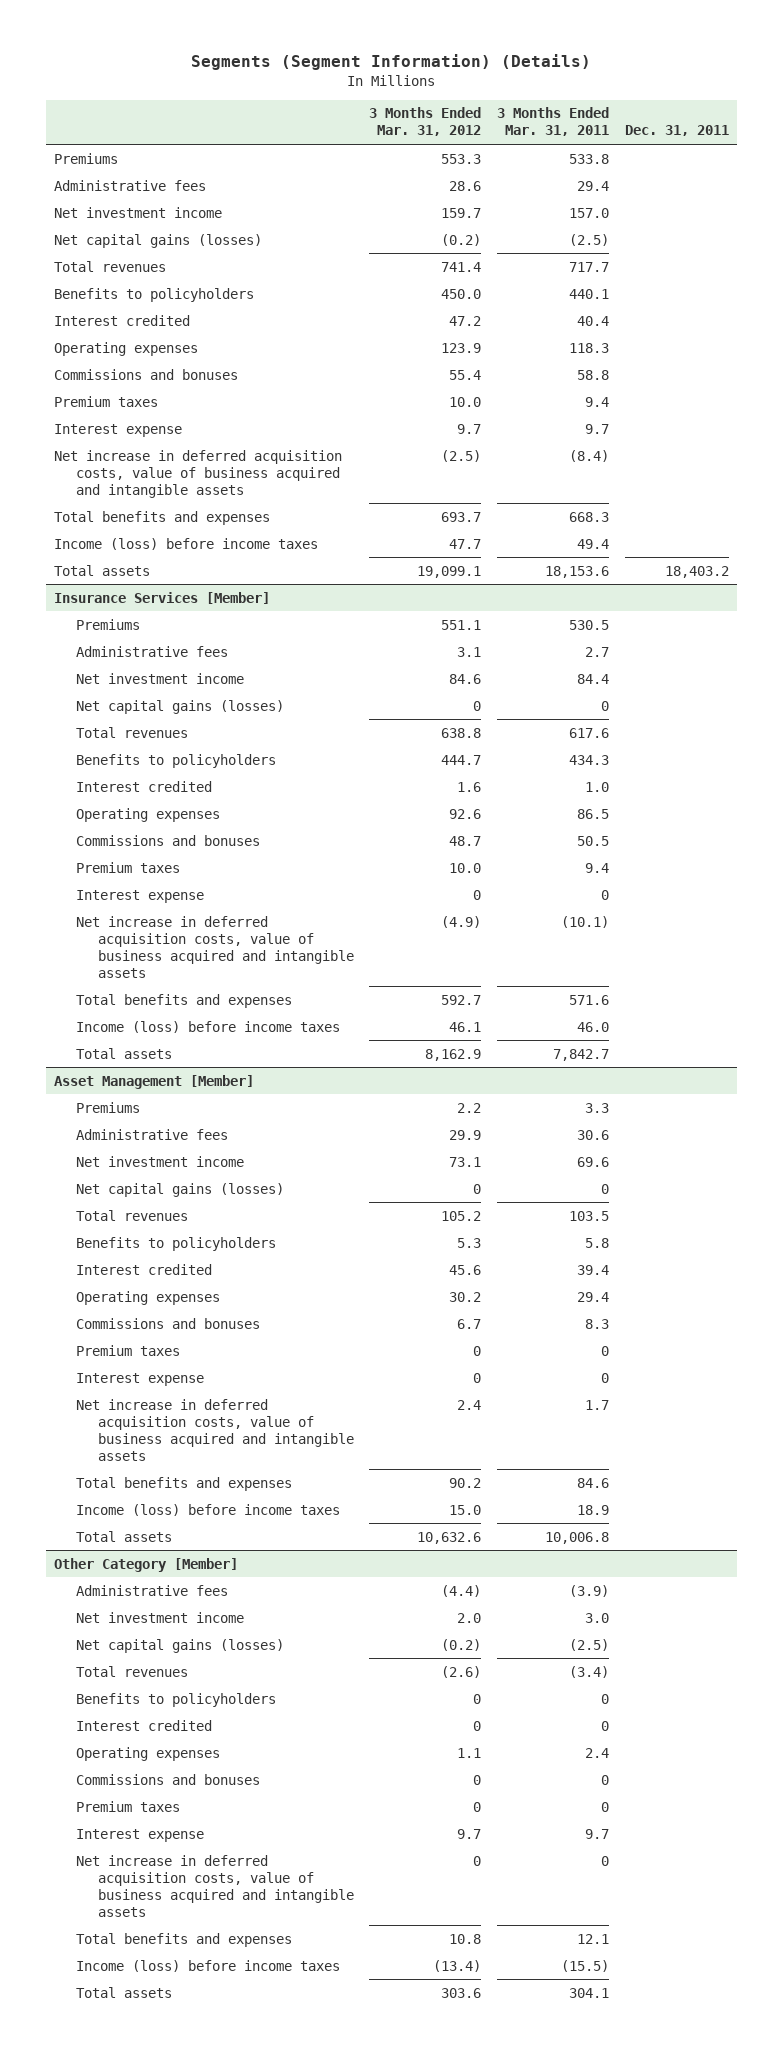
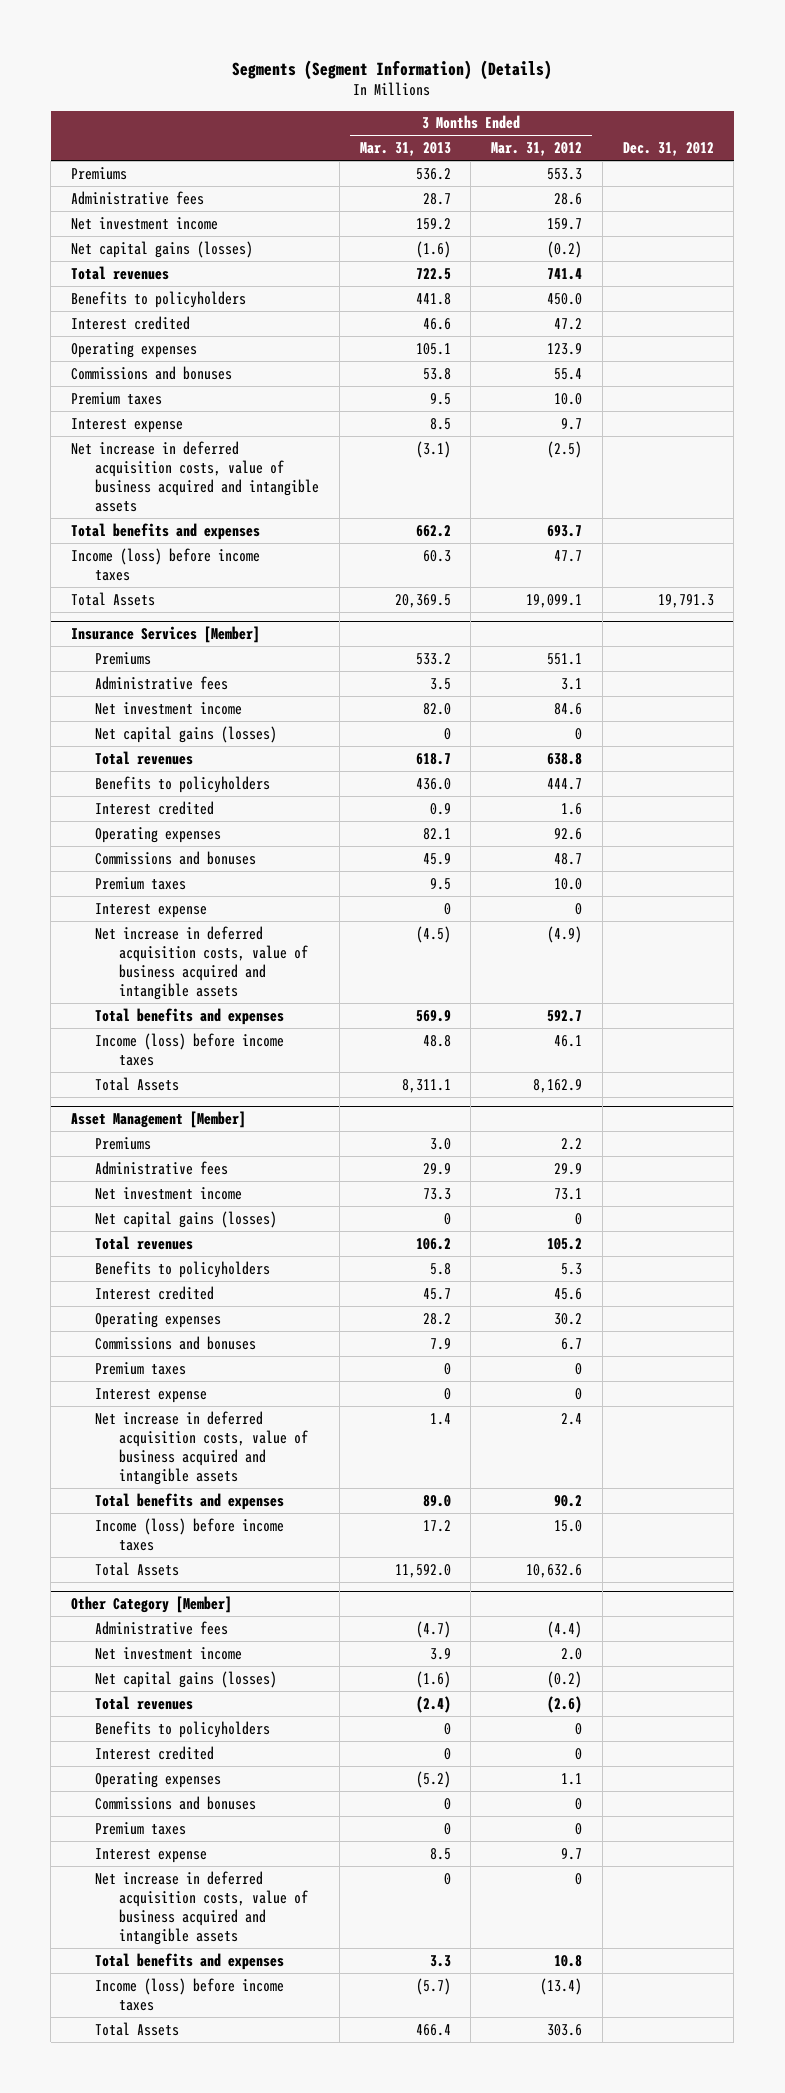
[496,107,609,137] 3 Months Ended Mar. 31, 2011 -> none
[624,125,729,137] Dec. 31, 2011 -> none
none -> [359,142,451,157] Mar. 31, 2013
none -> [622,142,714,157] Dec. 31, 2012
[53,564,150,576] Total assets -> [71,591,156,606] Total Assets
[75,1047,172,1059] Total assets -> [95,1076,180,1091] Total Assets
[75,1530,172,1542] Total assets -> [95,1561,180,1576] Total Assets
[75,1986,172,1998] Total assets -> [95,2021,180,2036] Total Assets

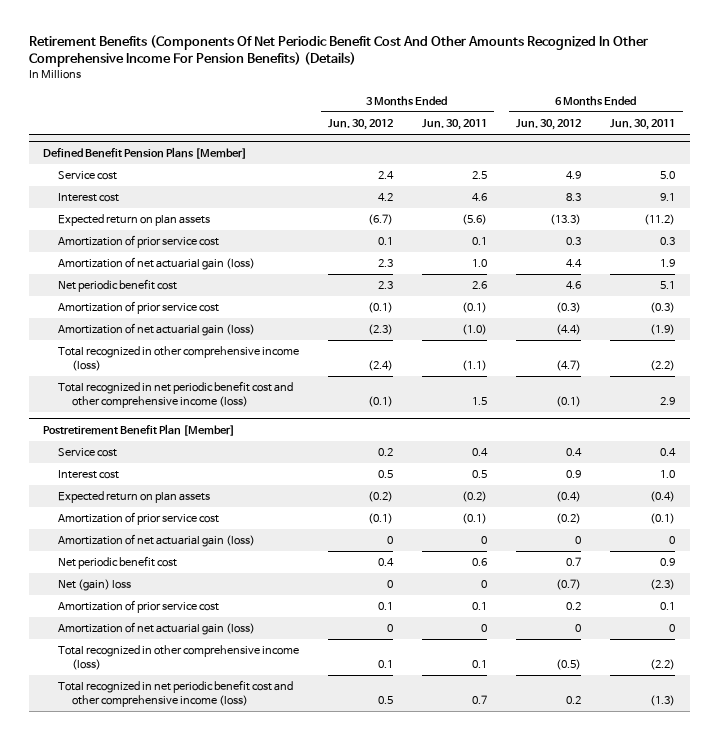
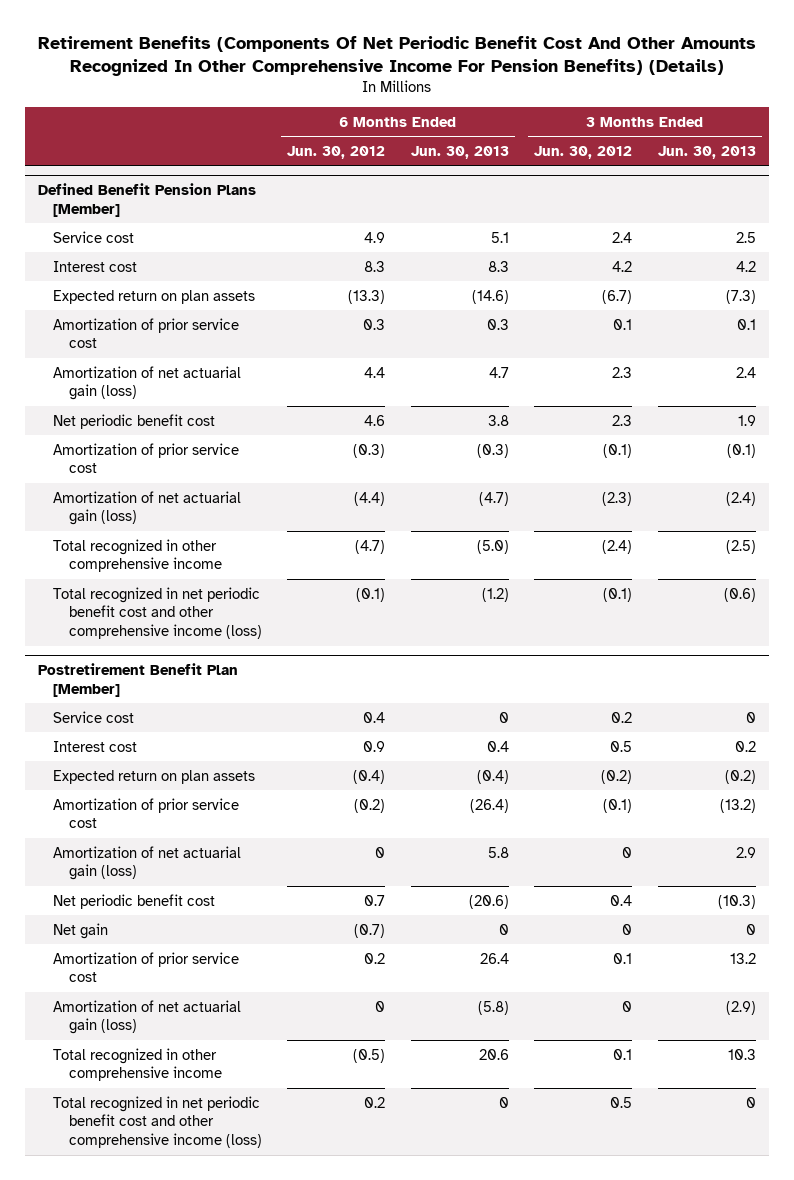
[422,119,488,131] Jun. 30, 2011 -> none
[610,119,676,131] Jun. 30, 2011 -> none
none -> [410,145,509,159] Jun. 30, 2013
none -> [658,145,757,159] Jun. 30, 2013
[57,346,299,371] Total recognized in other comprehensive income (loss) -> [53,538,222,573] Total recognized in other comprehensive income
[57,579,131,592] Net (gain) loss -> [53,922,109,939] Net gain
[57,645,299,670] Total recognized in other comprehensive income (loss) -> [53,1047,222,1082] Total recognized in other comprehensive income

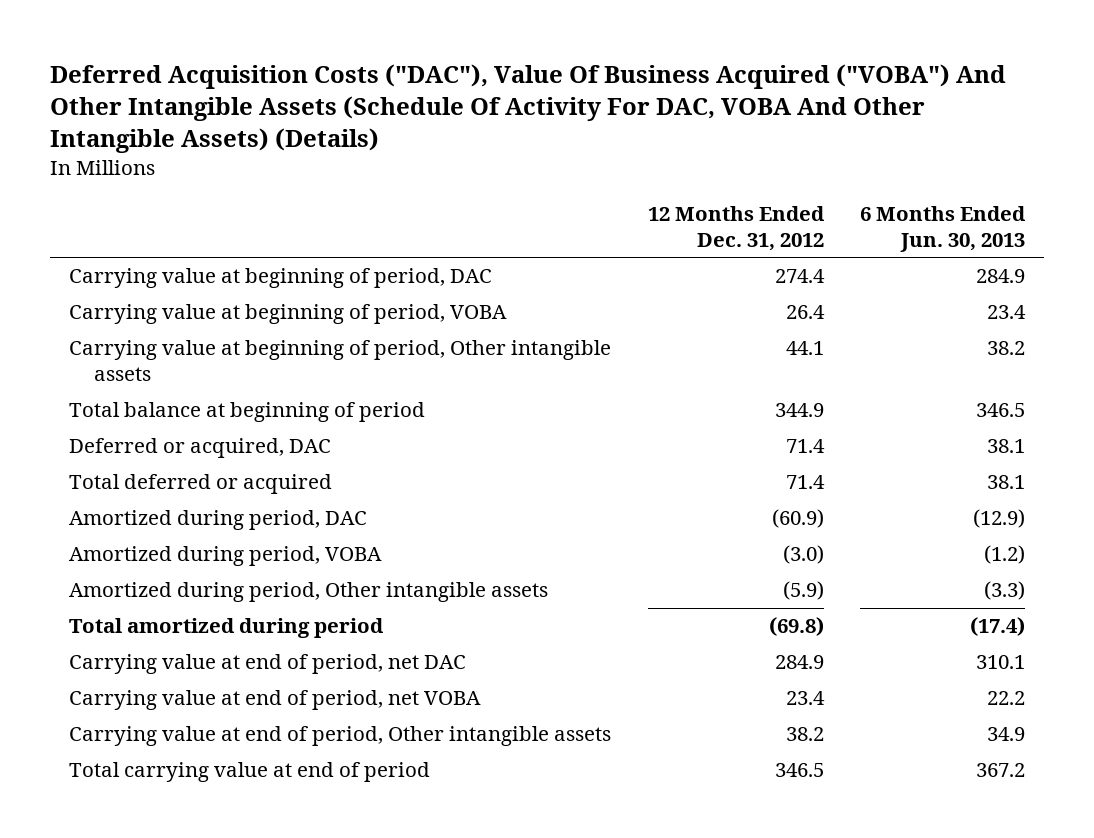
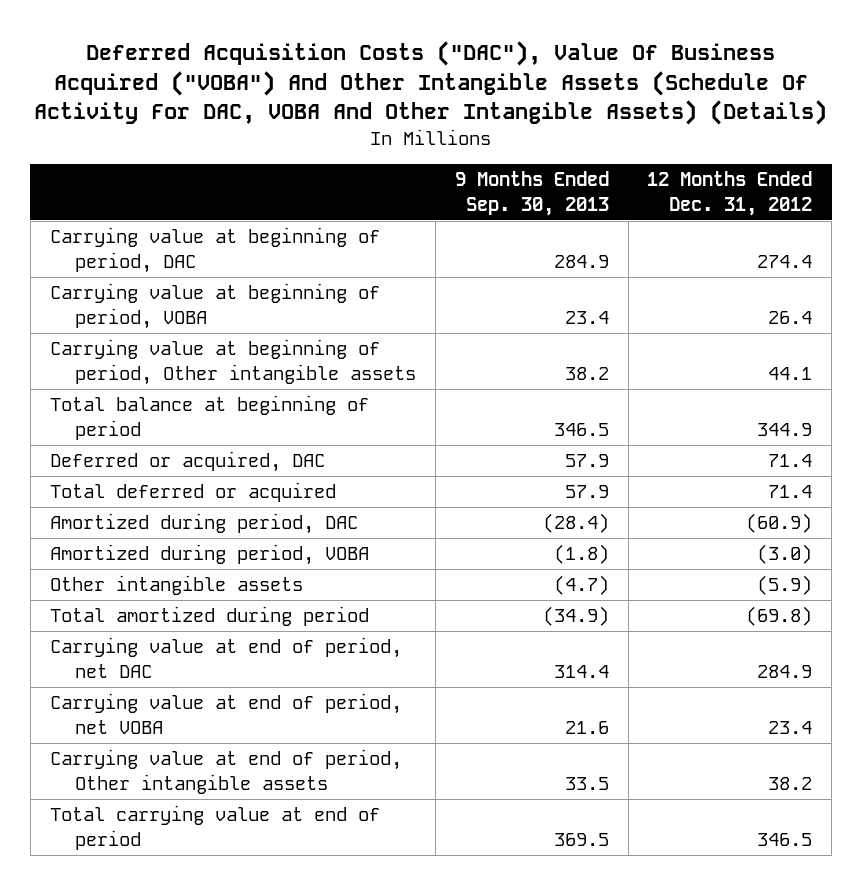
[860,206,1027,252] 6 Months Ended Jun. 30, 2013 -> none
none -> [454,171,609,216] 9 Months Ended Sep. 30, 2013
[68,582,548,603] Amortized during period, Other intangible assets -> [49,575,303,596] Other intangible assets

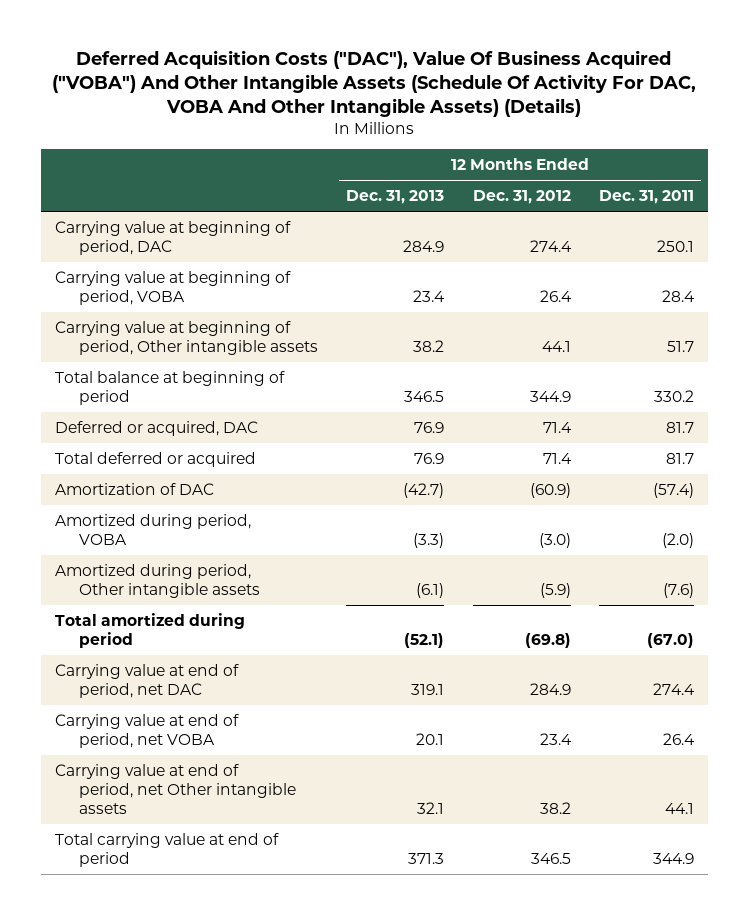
[454,171,609,216] 9 Months Ended Sep. 30, 2013 -> none
none -> [346,190,445,205] Dec. 31, 2013
none -> [598,190,694,205] Dec. 31, 2011
[49,513,358,535] Amortized during period, DAC -> [54,482,214,495] Amortization of DAC
[49,575,303,596] Other intangible assets -> [54,563,260,598] Amortized during period, Other intangible assets
[49,749,402,794] Carrying value at end of period, Other intangible assets -> [54,763,296,814] Carrying value at end of period, net Other intangible assets

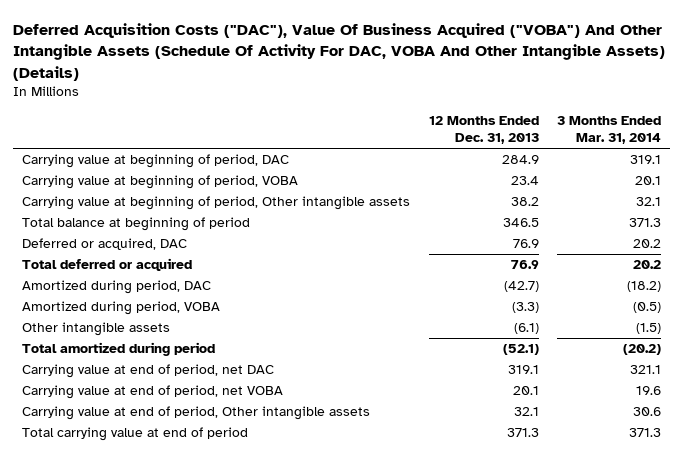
[472,190,571,205] Dec. 31, 2012 -> none
[598,190,694,205] Dec. 31, 2011 -> none
none -> [557,116,662,145] 3 Months Ended Mar. 31, 2014
[54,482,214,495] Amortization of DAC -> [22,280,212,295] Amortized during period, DAC
[54,563,260,598] Amortized during period, Other intangible assets -> [22,322,171,337] Other intangible assets
[54,763,296,814] Carrying value at end of period, net Other intangible assets -> [22,406,371,421] Carrying value at end of period, Other intangible assets

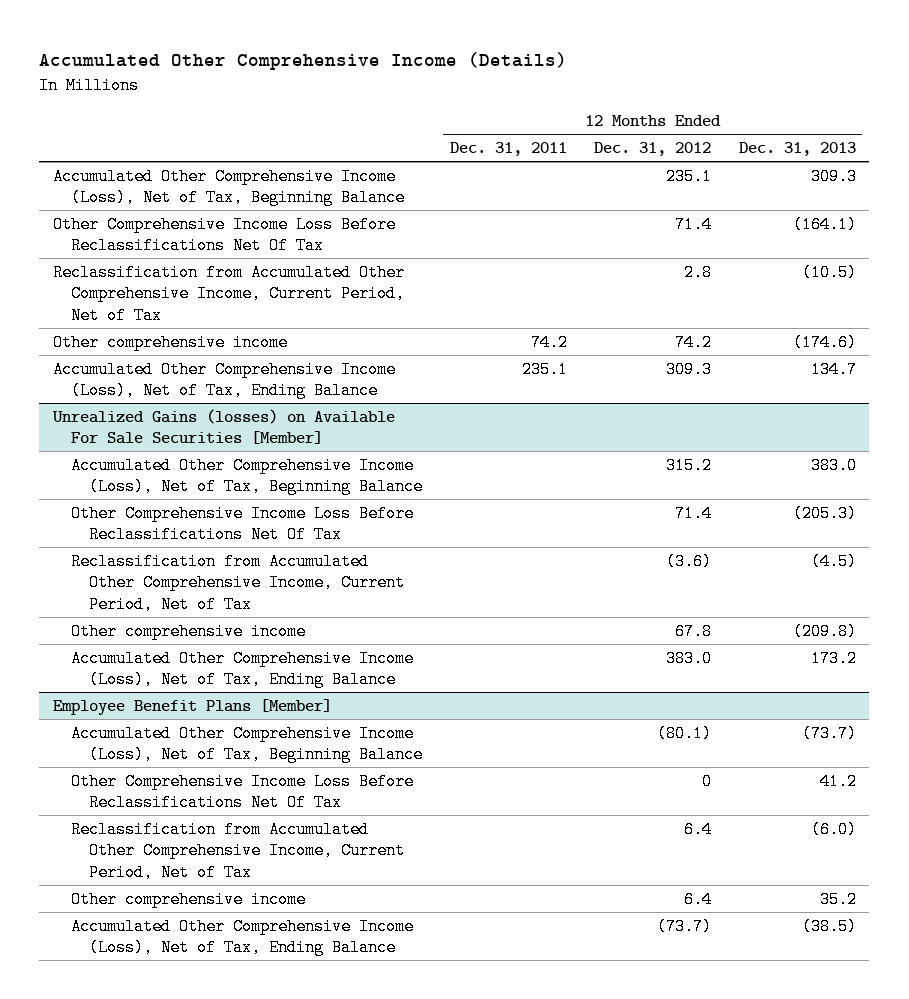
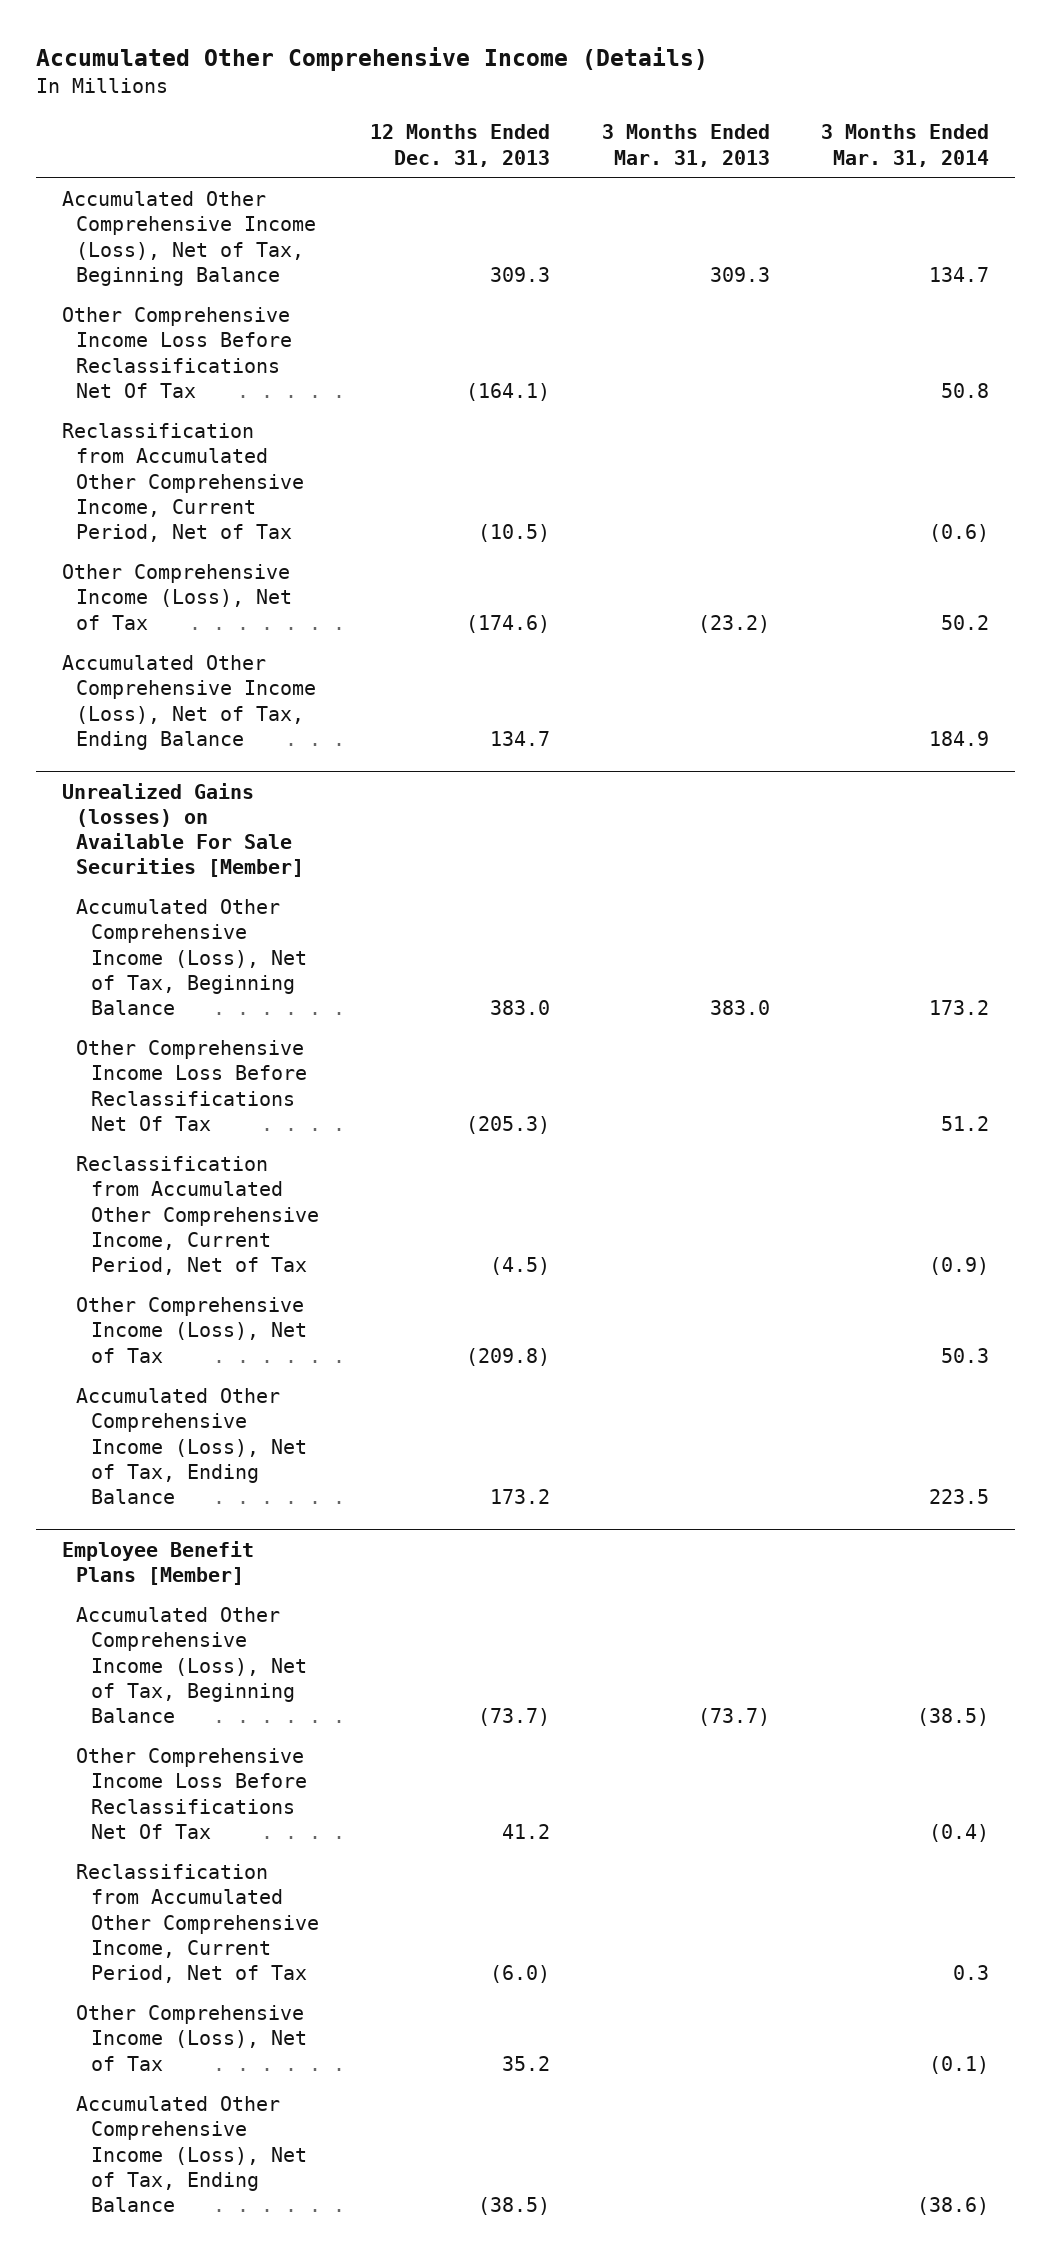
[449,141,567,156] Dec. 31, 2011 -> none
[594,141,712,156] Dec. 31, 2012 -> none
none -> [601,124,770,167] 3 Months Ended Mar. 31, 2013
none -> [821,124,990,167] 3 Months Ended Mar. 31, 2014
[53,333,289,351] Other comprehensive income -> [61,564,293,630] Other Comprehensive Income (Loss), Net of Tax
[71,622,307,640] Other comprehensive income -> [76,1297,307,1363] Other Comprehensive Income (Loss), Net of Tax
[71,890,307,908] Other comprehensive income -> [76,2005,307,2071] Other Comprehensive Income (Loss), Net of Tax

